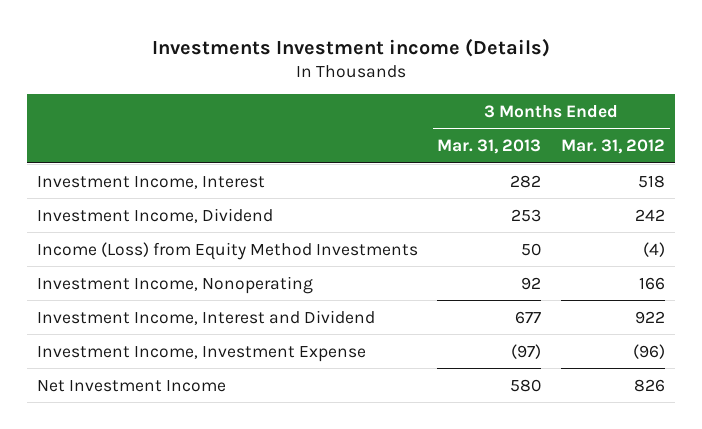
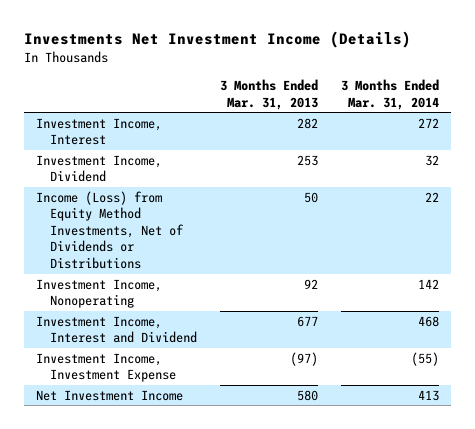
[151,37,550,57] Investments Investment income (Details) -> [23,31,411,49] Investments Net Investment Income (Details)
[561,139,666,155] Mar. 31, 2012 -> none
none -> [341,78,440,110] 3 Months Ended Mar. 31, 2014
[36,241,418,260] Income (Loss) from Equity Method Investments -> [35,190,184,270] Income (Loss) from Equity Method Investments, Net of Dividends or Distributions

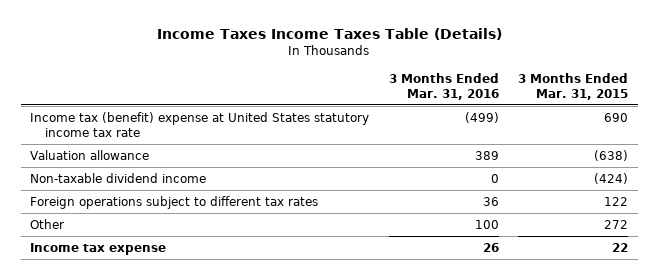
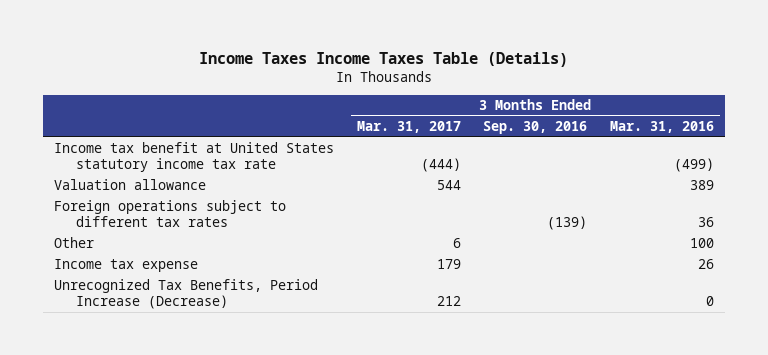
[518,72,629,100] 3 Months Ended Mar. 31, 2015 -> none
none -> [356,121,461,134] Mar. 31, 2017
none -> [483,121,588,135] Sep. 30, 2016
[30,111,370,138] Income tax (benefit) expense at United States statutory income tax rate -> [54,142,335,173] Income tax benefit at United States statutory income tax rate
[30,172,207,183] Non-taxable dividend income -> none
none -> [54,279,319,310] Unrecognized Tax Benefits, Period Increase (Decrease)

